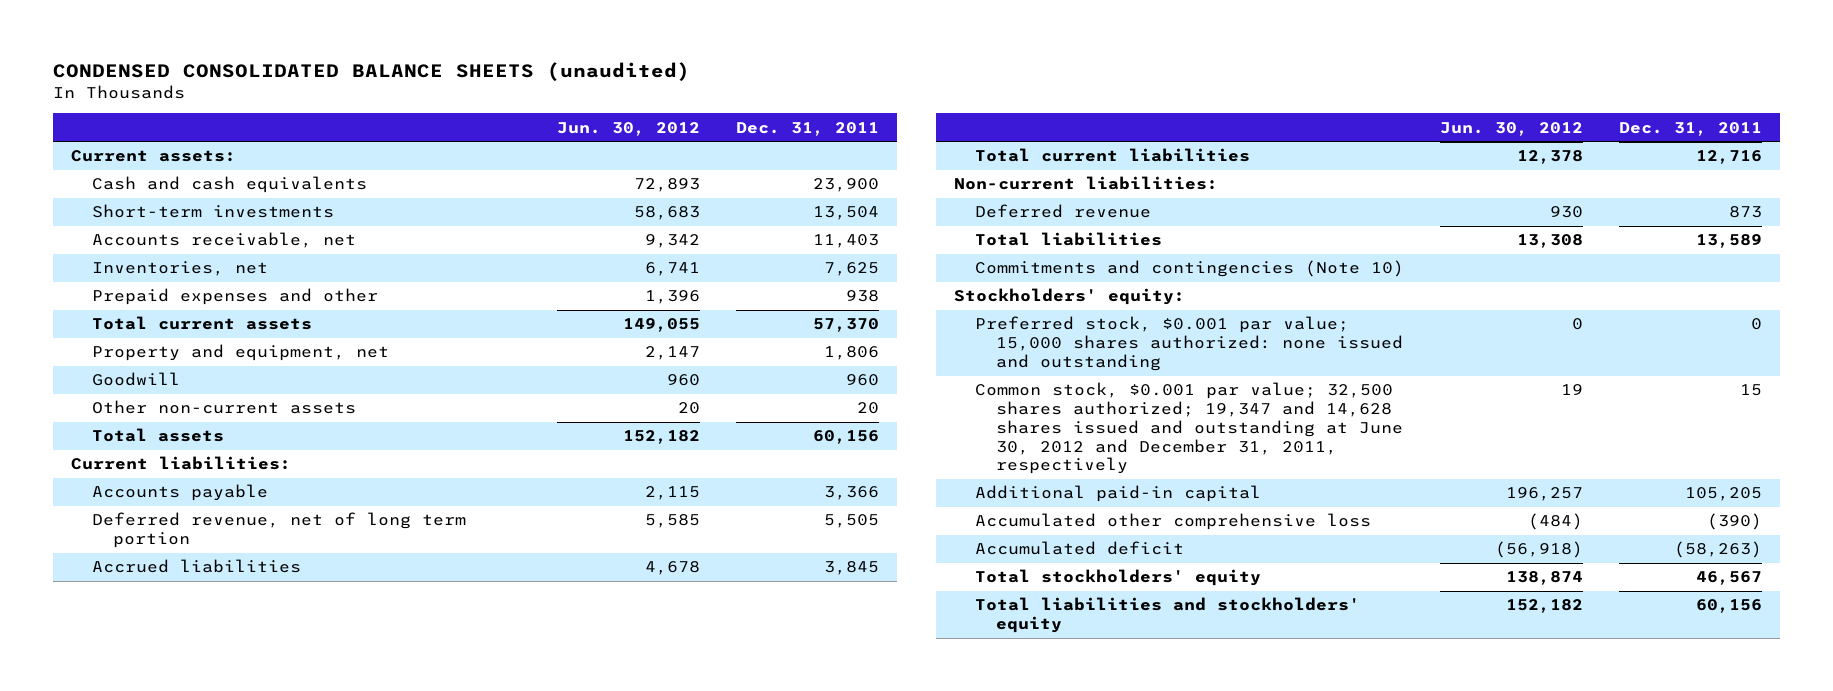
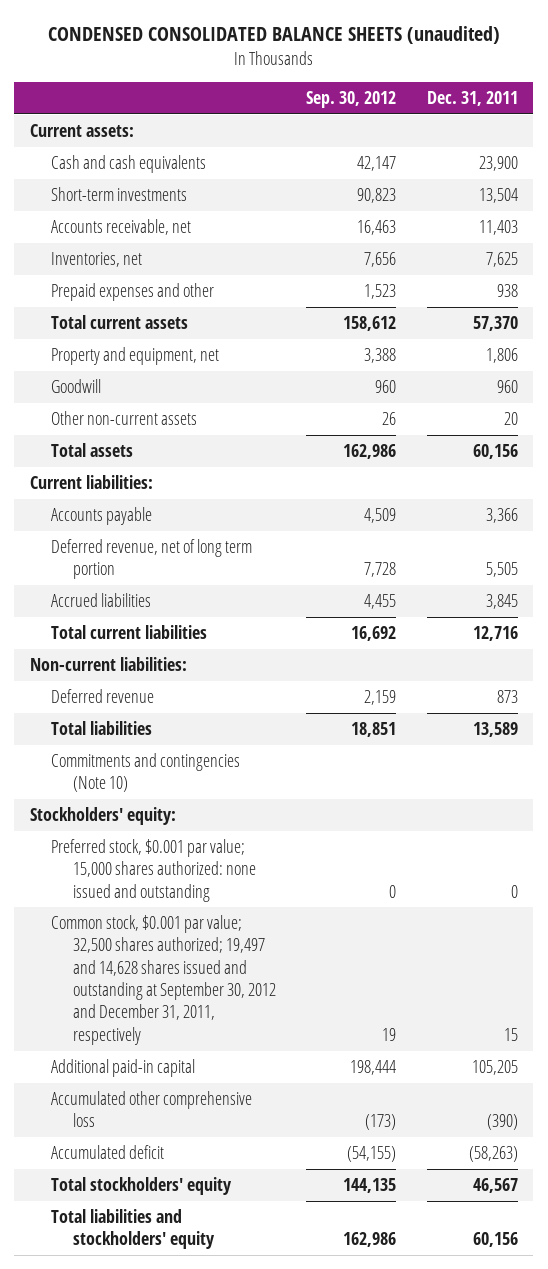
[557,121,701,136] Jun. 30, 2012 -> none
none -> [306,91,397,109] Sep. 30, 2012
[974,382,1404,475] Common stock, $0.001 par value; 32,500 shares authorized; 19,347 and 14,628 shares issued and outstanding at June 30, 2012 and December 31, 2011, respectively -> [51,914,276,1045] Common stock, $0.001 par value; 32,500 shares authorized; 19,497 and 14,628 shares issued and outstanding at September 30, 2012 and December 31, 2011, respectively

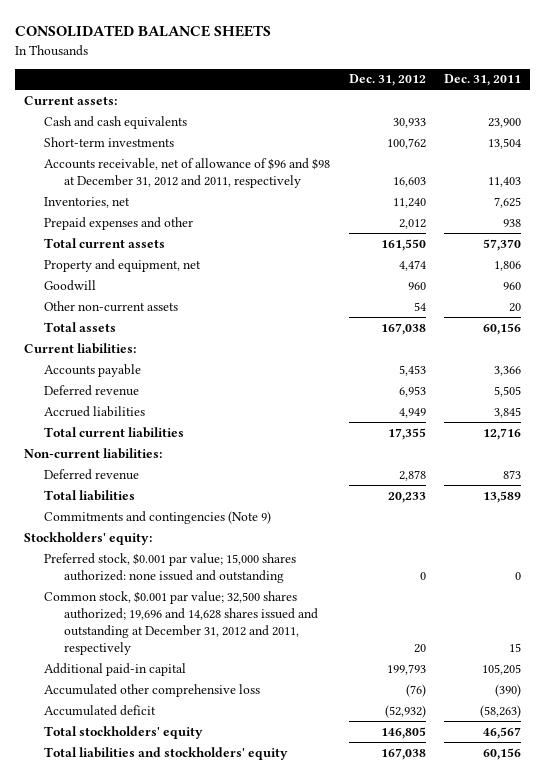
[47,26,500,45] CONDENSED CONSOLIDATED BALANCE SHEETS (unaudited) -> [15,25,272,38] CONSOLIDATED BALANCE SHEETS
[306,91,397,109] Sep. 30, 2012 -> none
none -> [348,74,426,87] Dec. 31, 2012
[51,218,192,235] Accounts receivable, net -> [44,157,331,188] Accounts receivable, net of allowance of $96 and $98 at December 31, 2012 and 2011, respectively
[51,538,253,580] Deferred revenue, net of long term portion -> [44,384,140,396] Deferred revenue
[51,752,241,793] Commitments and contingencies (Note 10) -> [44,510,272,524] Commitments and contingencies (Note 9)
[51,914,276,1045] Common stock, $0.001 par value; 32,500 shares authorized; 19,497 and 14,628 shares issued and outstanding at September 30, 2012 and December 31, 2011, respectively -> [44,590,318,655] Common stock, $0.001 par value; 32,500 shares authorized; 19,696 and 14,628 shares issued and outstanding at December 31, 2012 and 2011, respectively

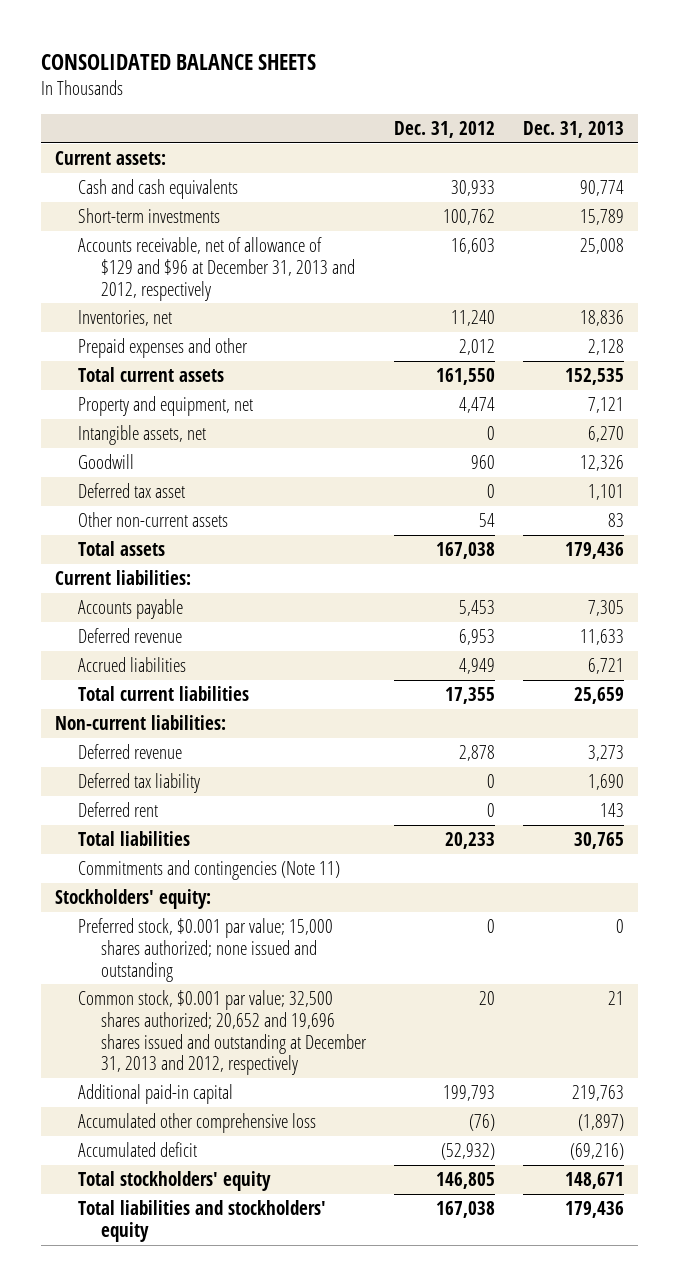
[444,74,522,87] Dec. 31, 2011 -> none
none -> [522,120,624,138] Dec. 31, 2013
[44,157,331,188] Accounts receivable, net of allowance of $96 and $98 at December 31, 2012 and 2011, respectively -> [77,237,355,301] Accounts receivable, net of allowance of $129 and $96 at December 31, 2013 and 2012, respectively
none -> [77,425,206,446] Intangible assets, net
none -> [77,483,185,499] Deferred tax asset
none -> [77,773,200,794] Deferred tax liability
none -> [77,802,158,818] Deferred rent
[44,510,272,524] Commitments and contingencies (Note 9) -> [77,860,340,881] Commitments and contingencies (Note 11)
[44,552,297,583] Preferred stock, $0.001 par value; 15,000 shares authorized: none issued and outstanding -> [77,918,333,982] Preferred stock, $0.001 par value; 15,000 shares authorized; none issued and outstanding
[44,590,318,655] Common stock, $0.001 par value; 32,500 shares authorized; 19,696 and 14,628 shares issued and outstanding at December 31, 2012 and 2011, respectively -> [77,990,367,1076] Common stock, $0.001 par value; 32,500 shares authorized; 20,652 and 19,696 shares issued and outstanding at December 31, 2013 and 2012, respectively

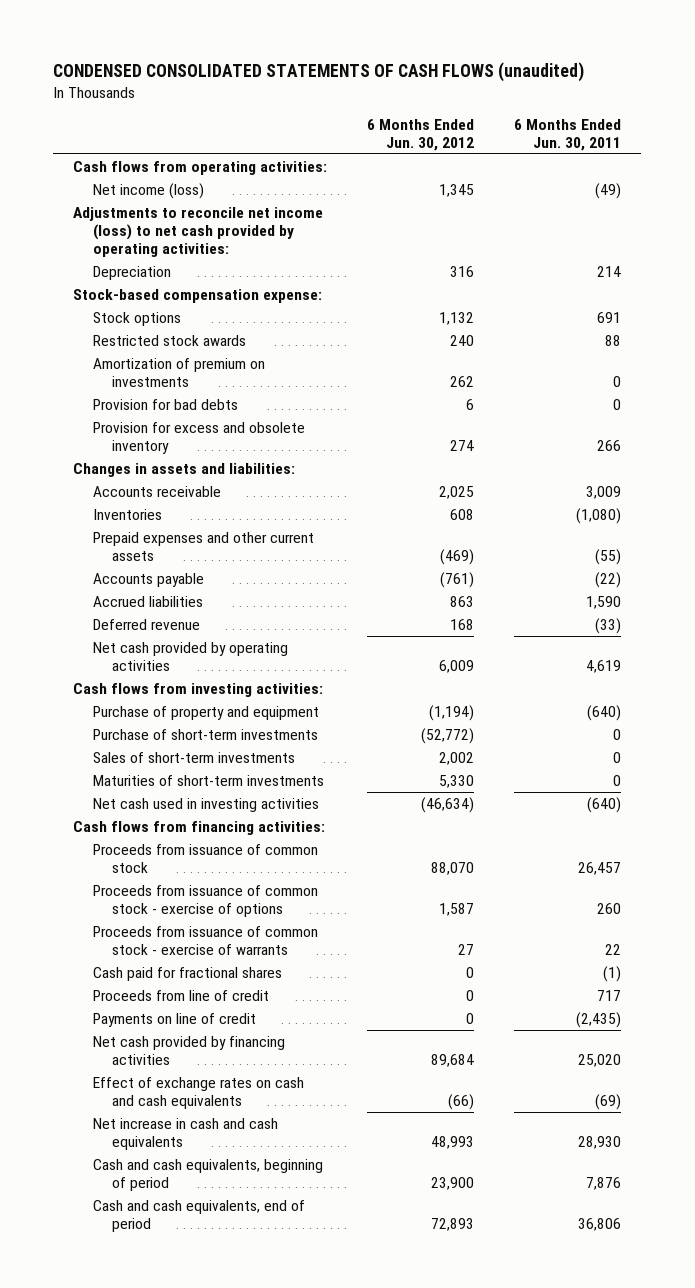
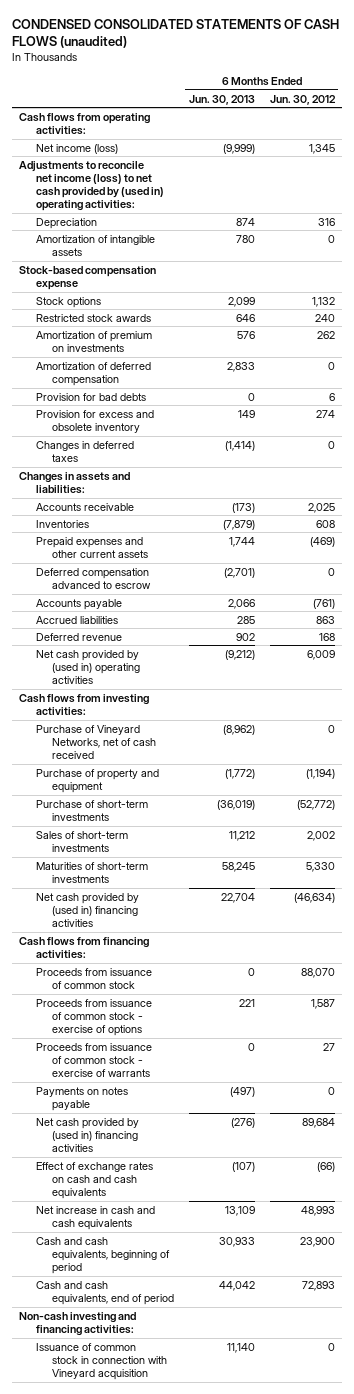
[514,119,622,151] 6 Months Ended Jun. 30, 2011 -> none
none -> [188,94,255,105] Jun. 30, 2013
[73,206,324,257] Adjustments to reconcile net income (loss) to net cash provided by operating activities: -> [18,160,164,212] Adjustments to reconcile net income (loss) to net cash provided by (used in) operating activities:
none -> [35,234,155,256] Amortization of intangible assets
[73,288,323,303] Stock-based compensation expense: -> [18,265,156,290] Stock-based compensation expense
none -> [35,361,151,386] Amortization of deferred compensation
none -> [35,440,134,462] Changes in deferred taxes
none -> [35,567,152,589] Deferred compensation advanced to escrow
[92,641,288,671] Net cash provided by operating activities -> [35,649,141,685] Net cash provided by (used in) operating activities
none -> [35,724,157,760] Purchase of Vineyard Networks, net of cash received
[92,797,319,812] Net cash used in investing activities -> [35,892,139,928] Net cash provided by (used in) financing activities
[92,966,282,981] Cash paid for fractional shares -> none
[92,989,269,1001] Proceeds from line of credit -> none
[92,1012,256,1027] Payments on line of credit -> none
none -> [35,1086,128,1111] Payments on notes payable
[92,1035,285,1065] Net cash provided by financing activities -> [35,1117,139,1153] Net cash provided by (used in) financing activities
none -> [18,1311,136,1336] Non-cash investing and financing activities:
none -> [35,1342,168,1381] Issuance of common stock in connection with Vineyard acquisition

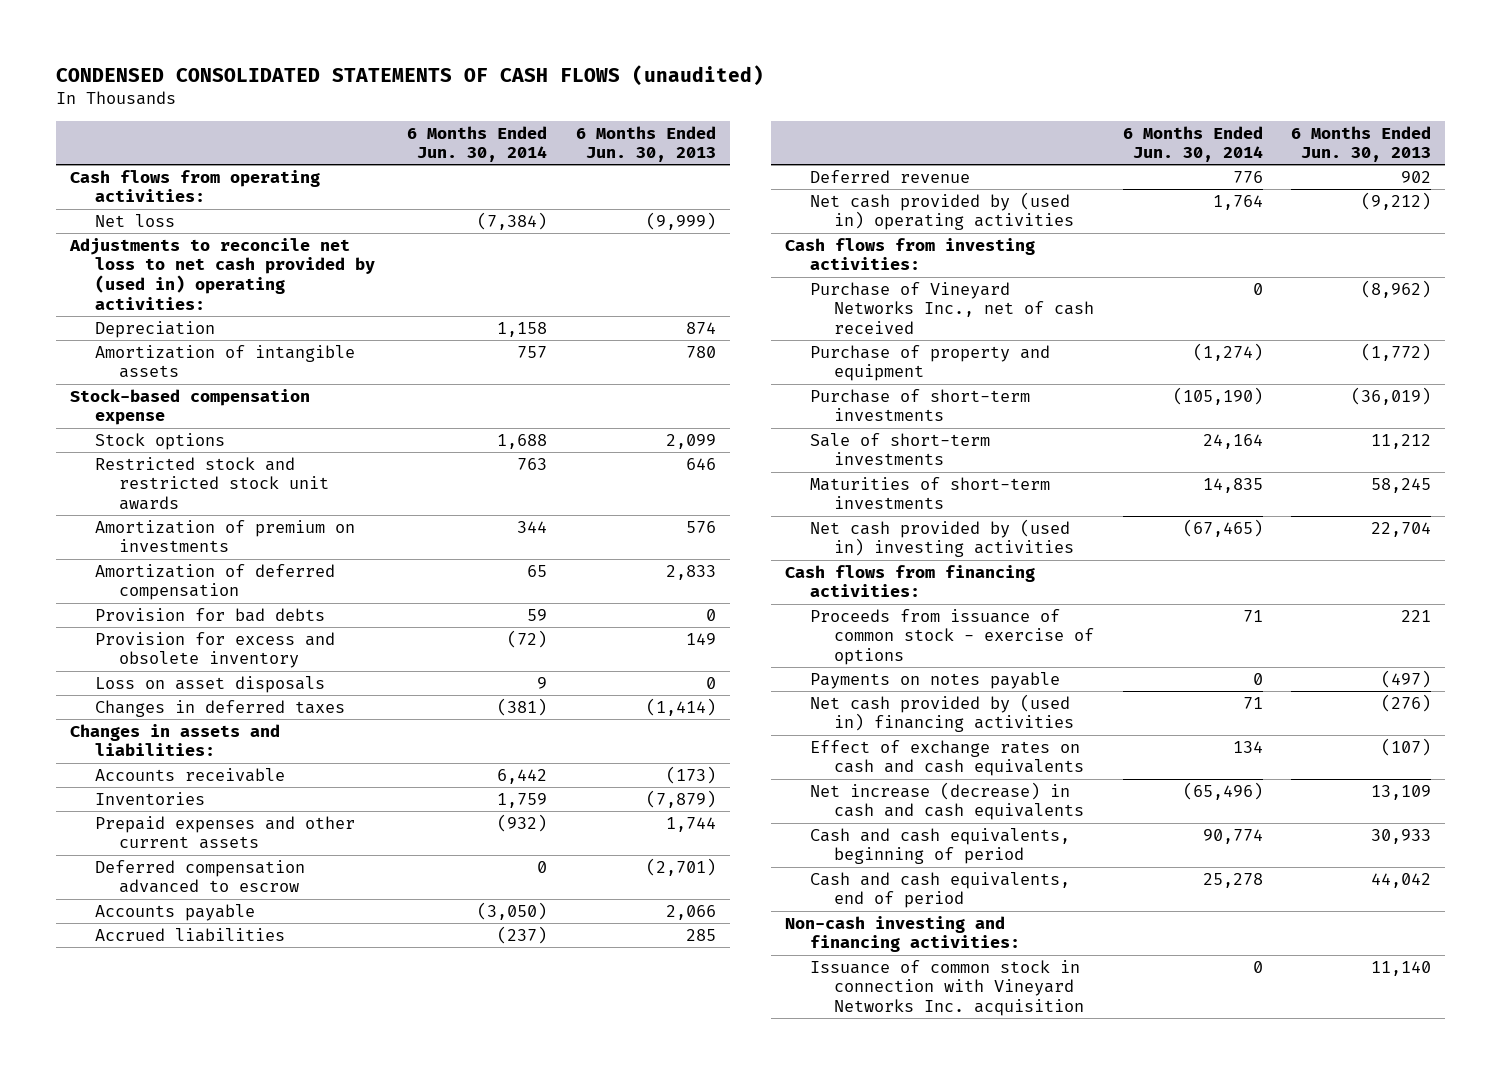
[269,94,336,105] Jun. 30, 2012 -> none
none -> [407,125,548,163] 6 Months Ended Jun. 30, 2014
[35,143,118,154] Net income (loss) -> [94,213,175,227] Net loss
[18,160,164,212] Adjustments to reconcile net income (loss) to net cash provided by (used in) operating activities: -> [69,237,375,311] Adjustments to reconcile net loss to net cash provided by (used in) operating activities:
[35,313,151,322] Restricted stock awards -> [94,456,329,511] Restricted stock and restricted stock unit awards
none -> [94,675,325,693] Loss on asset disposals
[35,724,157,760] Purchase of Vineyard Networks, net of cash received -> [809,281,1095,335] Purchase of Vineyard Networks Inc., net of cash received
[35,830,128,852] Sales of short-term investments -> [809,432,990,466] Sale of short-term investments
[35,892,139,928] Net cash provided by (used in) financing activities -> [809,518,1075,558] Net cash provided by (used in) investing activities
[35,967,152,989] Proceeds from issuance of common stock -> none
[35,1042,152,1078] Proceeds from issuance of common stock - exercise of warrants -> none
[35,1205,155,1230] Net increase in cash and cash equivalents -> [809,781,1085,821] Net increase (decrease) in cash and cash equivalents
[35,1342,168,1381] Issuance of common stock in connection with Vineyard acquisition -> [809,959,1085,1017] Issuance of common stock in connection with Vineyard Networks Inc. acquisition

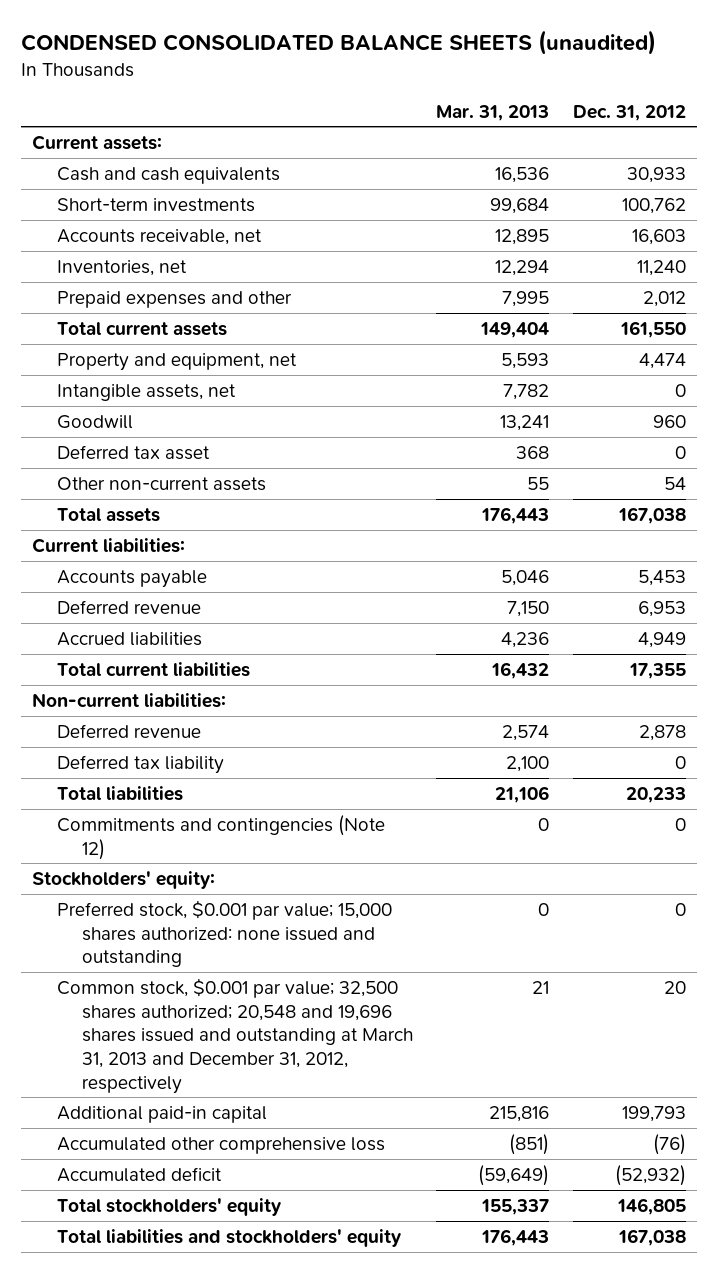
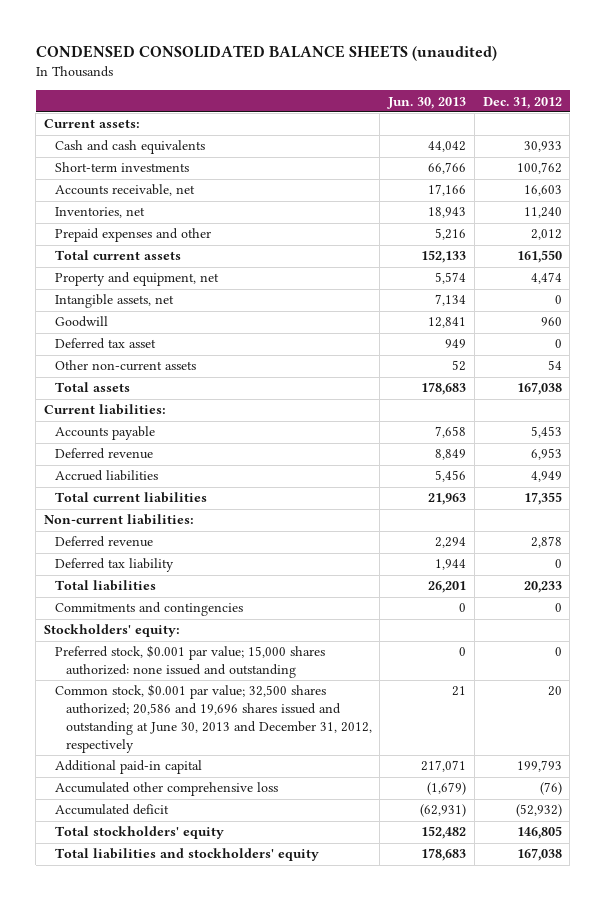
[436,104,550,121] Mar. 31, 2013 -> none
none -> [387,96,467,109] Jun. 30, 2013
[57,814,386,860] Commitments and contingencies (Note 12) -> [54,602,243,617] Commitments and contingencies
[57,977,413,1094] Common stock, $0.001 par value; 32,500 shares authorized; 20,548 and 19,696 shares issued and outstanding at March 31, 2013 and December 31, 2012, respectively -> [54,684,372,753] Common stock, $0.001 par value; 32,500 shares authorized; 20,586 and 19,696 shares issued and outstanding at June 30, 2013 and December 31, 2012, respectively

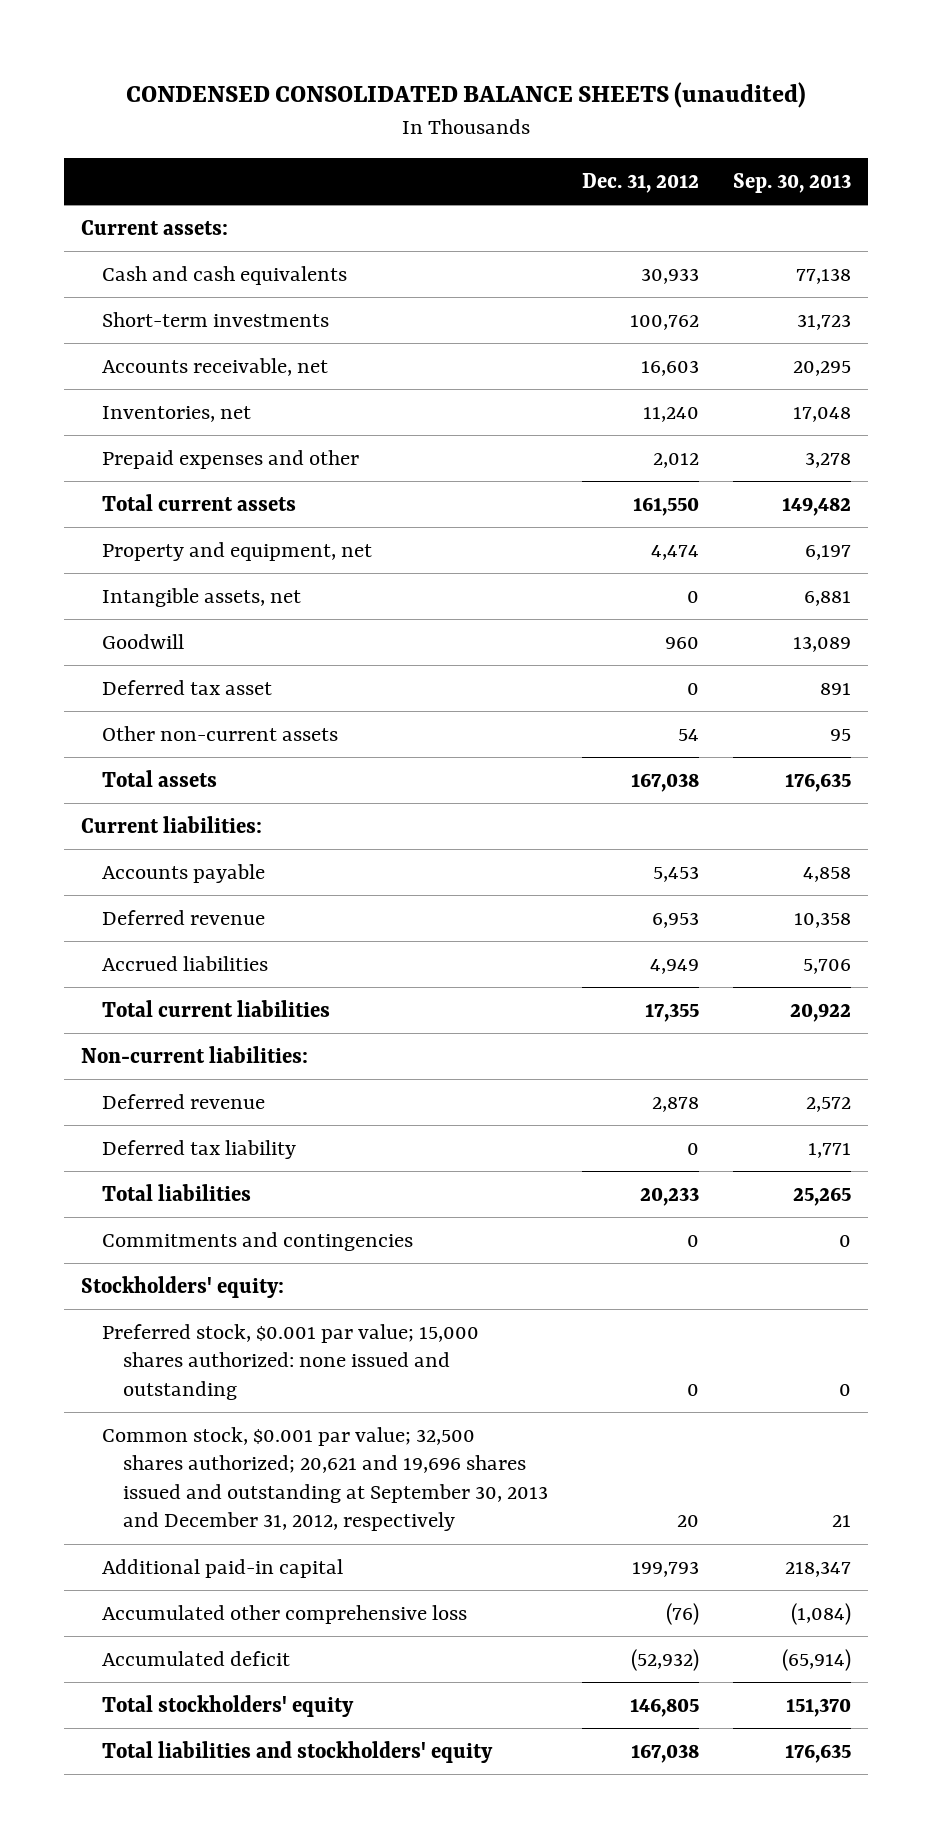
[387,96,467,109] Jun. 30, 2013 -> none
none -> [732,172,851,193] Sep. 30, 2013
[54,684,372,753] Common stock, $0.001 par value; 32,500 shares authorized; 20,586 and 19,696 shares issued and outstanding at June 30, 2013 and December 31, 2012, respectively -> [102,1426,549,1532] Common stock, $0.001 par value; 32,500 shares authorized; 20,621 and 19,696 shares issued and outstanding at September 30, 2013 and December 31, 2012, respectively

